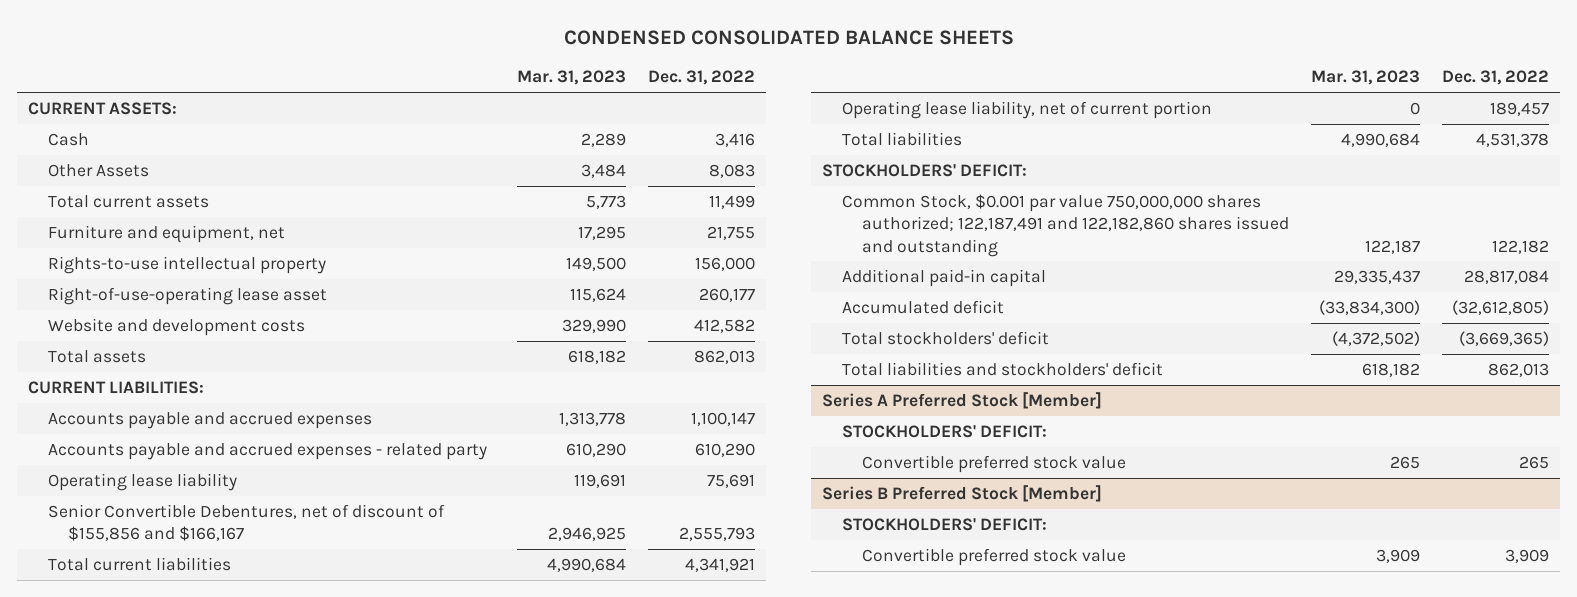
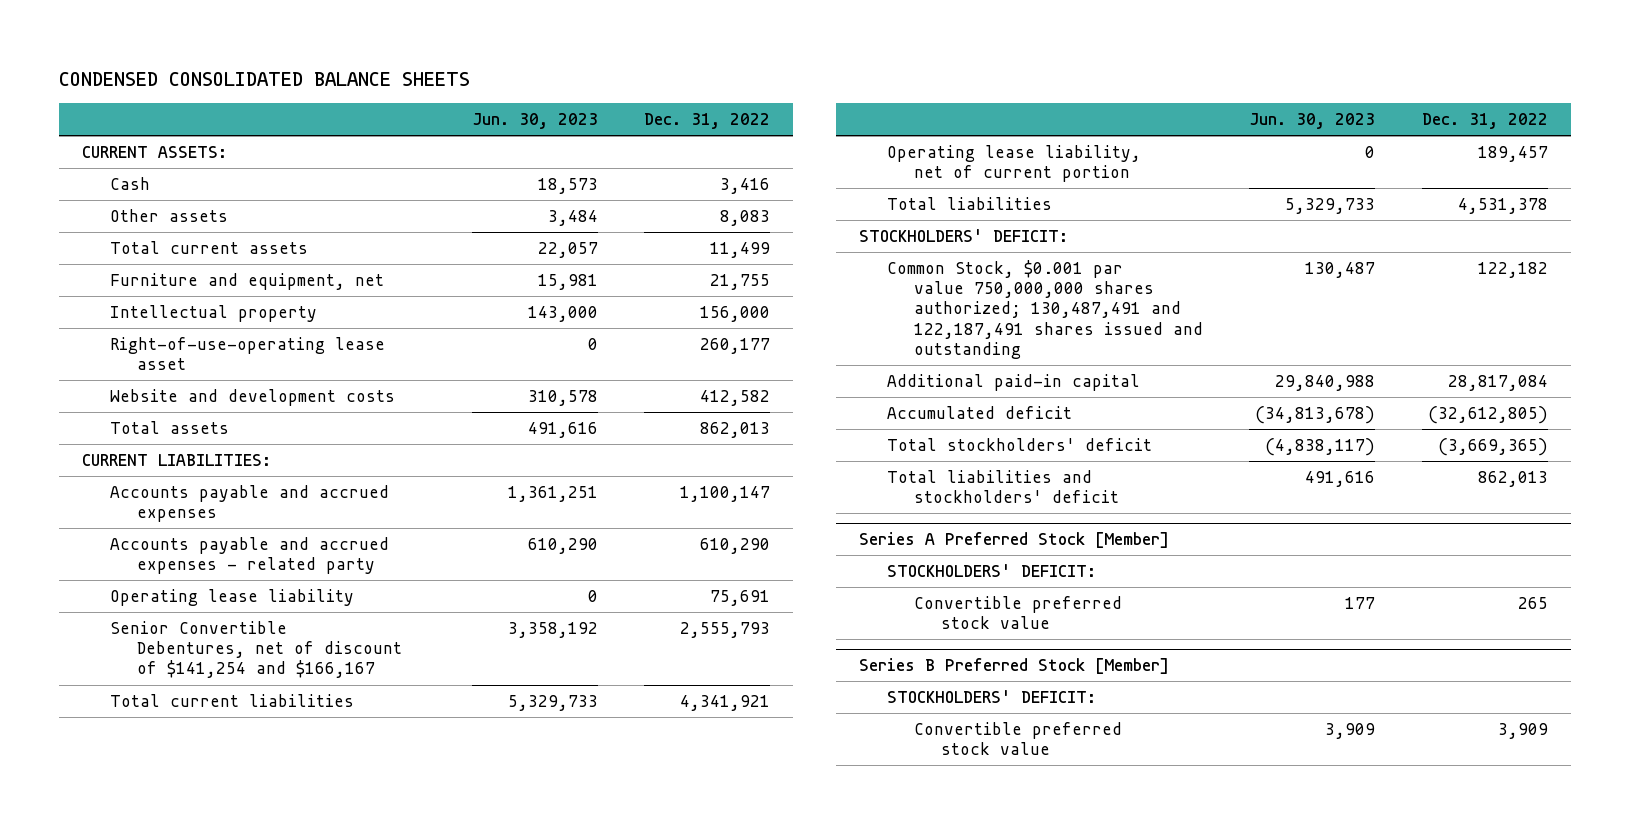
[516,70,626,86] Mar. 31, 2023 -> none
none -> [472,112,599,129] Jun. 30, 2023
[47,163,149,177] Other Assets -> [109,209,228,223] Other assets
[47,255,326,274] Rights-to-use intellectual property -> [109,305,317,323] Intellectual property
[47,503,445,542] Senior Convertible Debentures, net of discount of $155,856 and $166,167 -> [109,621,402,679] Senior Convertible Debentures, net of discount of $141,254 and $166,167
[841,193,1289,257] Common Stock, $0.001 par value 750,000,000 shares authorized; 122,187,491 and 122,182,860 shares issued and outstanding -> [886,260,1204,359] Common Stock, $0.001 par value 750,000,000 shares authorized; 130,487,491 and 122,187,491 shares issued and outstanding

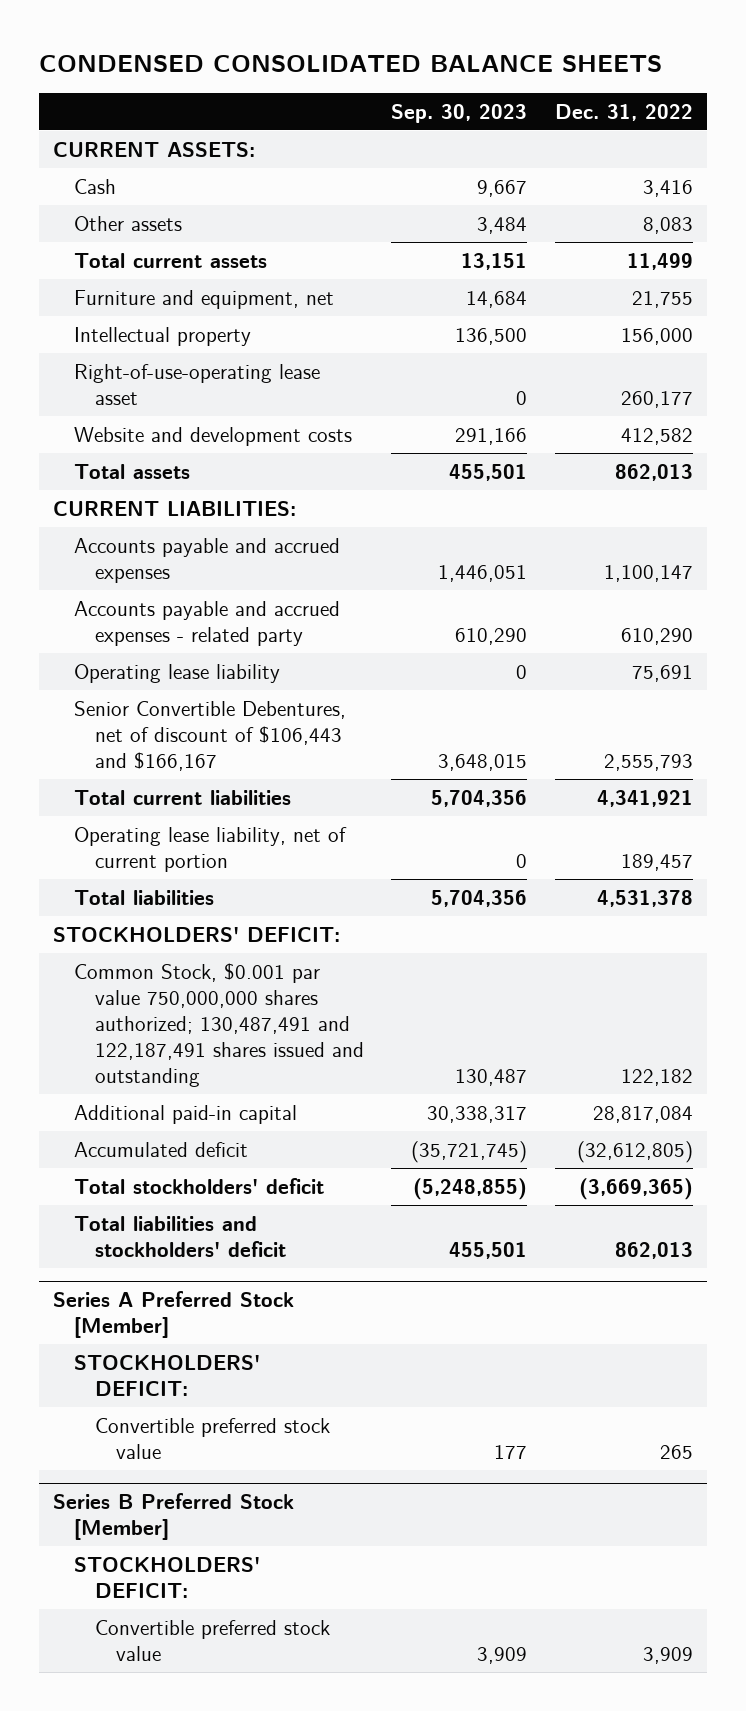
[472,112,599,129] Jun. 30, 2023 -> none
none -> [391,103,528,123] Sep. 30, 2023
[109,621,402,679] Senior Convertible Debentures, net of discount of $141,254 and $166,167 -> [73,700,346,772] Senior Convertible Debentures, net of discount of $106,443 and $166,167

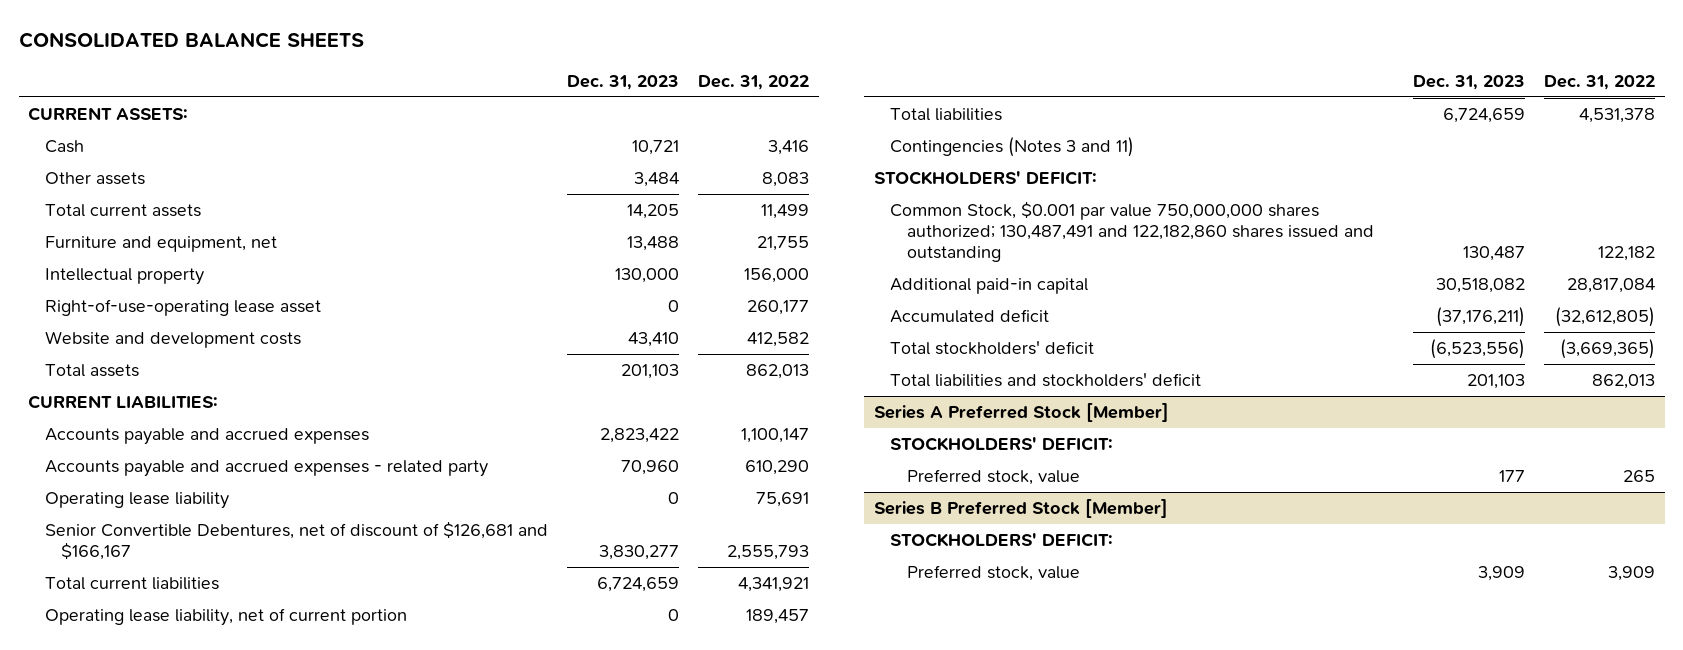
[38,54,662,72] CONDENSED CONSOLIDATED BALANCE SHEETS -> [18,31,364,48] CONSOLIDATED BALANCE SHEETS
[391,103,528,123] Sep. 30, 2023 -> none
none -> [567,74,680,90] Dec. 31, 2023
[73,700,346,772] Senior Convertible Debentures, net of discount of $106,443 and $166,167 -> [44,521,548,561] Senior Convertible Debentures, net of discount of $126,681 and $166,167
none -> [890,137,1135,158] Contingencies (Notes 3 and 11)
[73,962,364,1088] Common Stock, $0.001 par value 750,000,000 shares authorized; 130,487,491 and 122,187,491 shares issued and outstanding -> [890,201,1374,262] Common Stock, $0.001 par value 750,000,000 shares authorized; 130,487,491 and 122,182,860 shares issued and outstanding
[94,1417,330,1459] Convertible preferred stock value -> [906,469,1080,486] Preferred stock, value
[94,1619,330,1661] Convertible preferred stock value -> [906,565,1080,582] Preferred stock, value

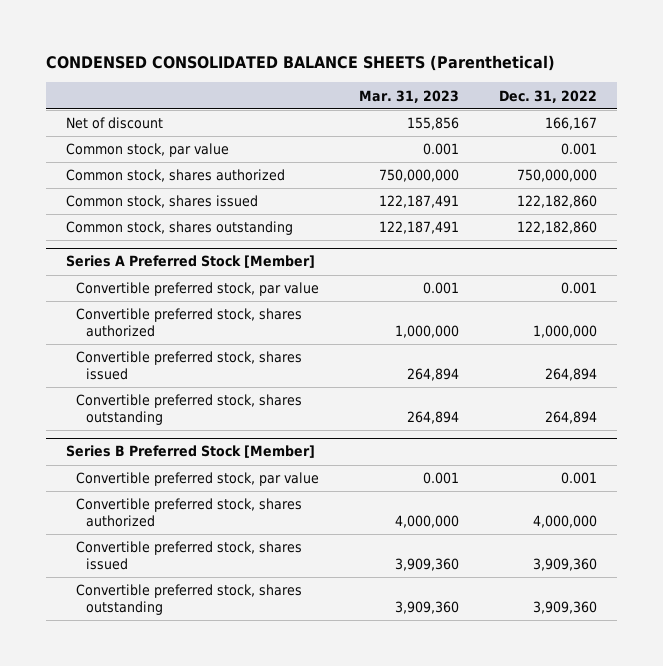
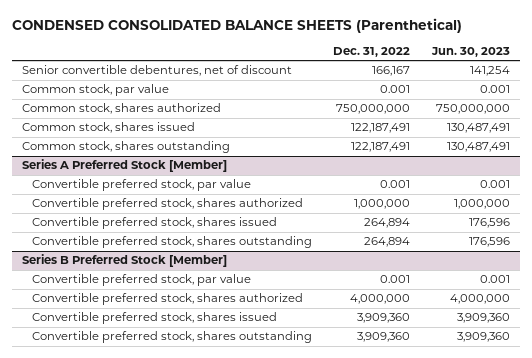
[358,89,459,103] Mar. 31, 2023 -> none
none -> [430,47,510,58] Jun. 30, 2023
[66,117,164,130] Net of discount -> [22,65,293,77] Senior convertible debentures, net of discount
[516,195,597,209] 122,182,860 -> [351,123,411,134] 122,187,491
[516,221,597,235] 122,182,860 -> [351,142,411,153] 122,187,491

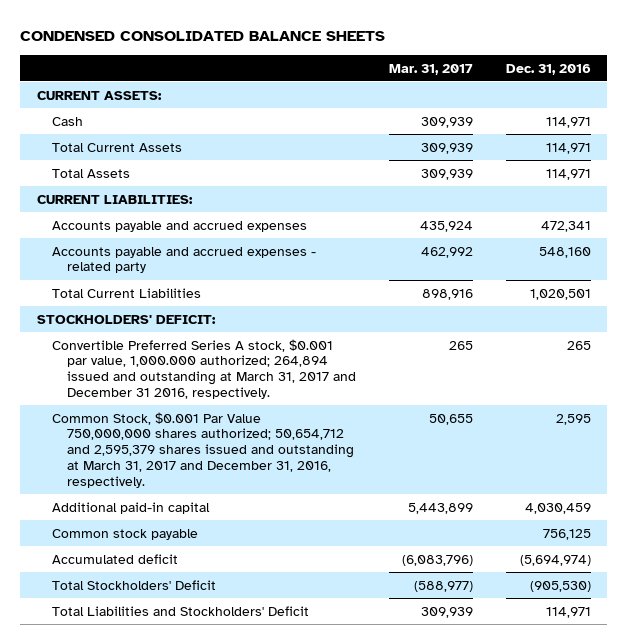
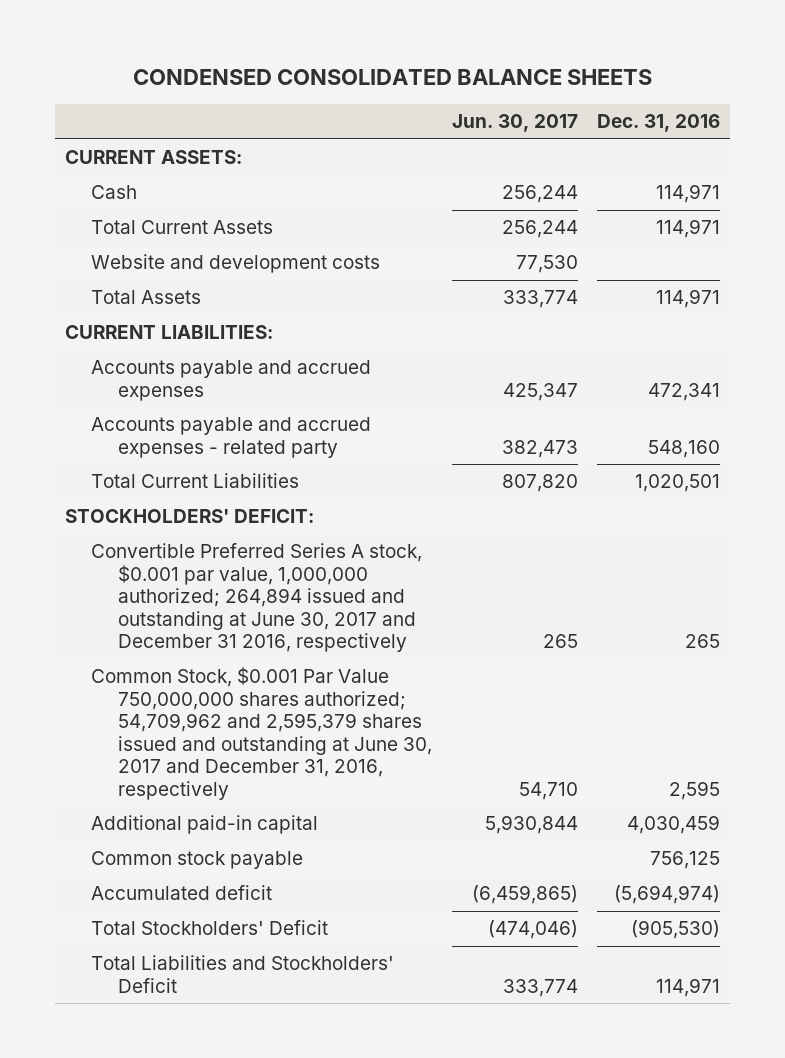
[388,63,473,75] Mar. 31, 2017 -> none
none -> [451,114,578,133] Jun. 30, 2017
none -> [91,254,381,274] Website and development costs
[51,338,356,399] Convertible Preferred Series A stock, $0.001 par value, 1,000.000 authorized; 264,894 issued and outstanding at March 31, 2017 and December 31 2016, respectively. -> [91,543,423,653] Convertible Preferred Series A stock, $0.001 par value, 1,000,000 authorized; 264,894 issued and outstanding at June 30, 2017 and December 31 2016, respectively
[51,411,354,488] Common Stock, $0.001 Par Value 750,000,000 shares authorized; 50,654,712 and 2,595,379 shares issued and outstanding at March 31, 2017 and December 31, 2016, respectively. -> [91,667,432,800] Common Stock, $0.001 Par Value 750,000,000 shares authorized; 54,709,962 and 2,595,379 shares issued and outstanding at June 30, 2017 and December 31, 2016, respectively

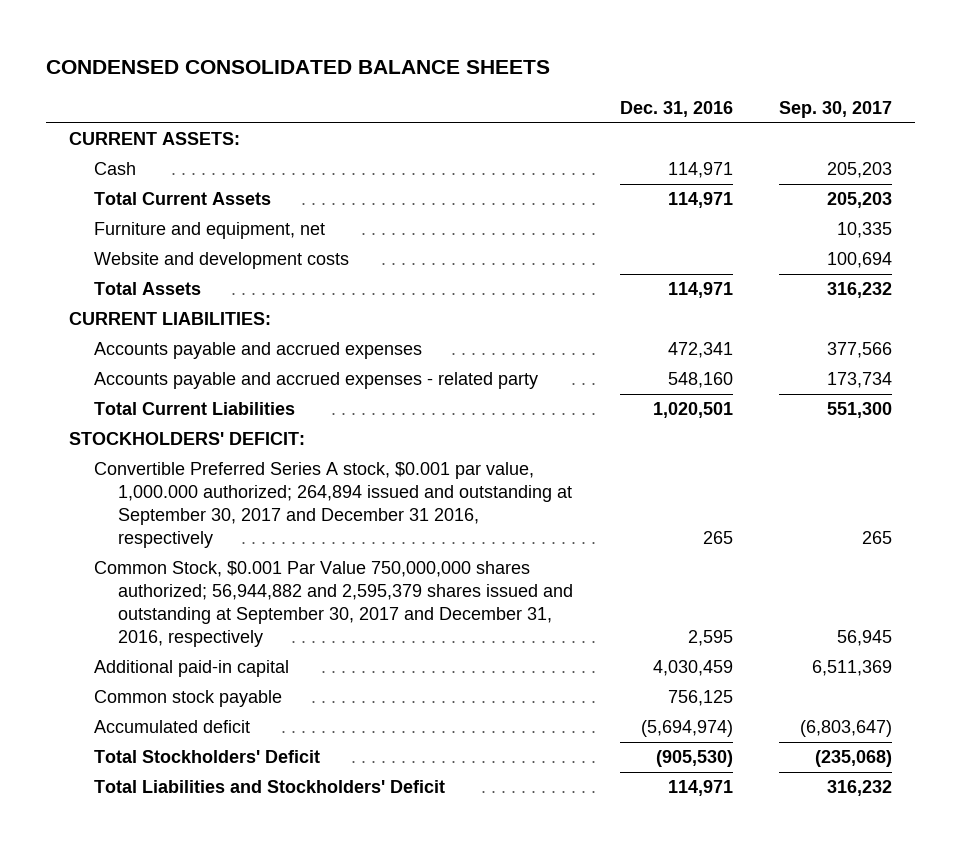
[451,114,578,133] Jun. 30, 2017 -> none
none -> [779,100,893,118] Sep. 30, 2017
none -> [93,222,325,240] Furniture and equipment, net
[91,543,423,653] Convertible Preferred Series A stock, $0.001 par value, 1,000,000 authorized; 264,894 issued and outstanding at June 30, 2017 and December 31 2016, respectively -> [93,462,573,549] Convertible Preferred Series A stock, $0.001 par value, 1,000.000 authorized; 264,894 issued and outstanding at September 30, 2017 and December 31 2016, respectively
[91,667,432,800] Common Stock, $0.001 Par Value 750,000,000 shares authorized; 54,709,962 and 2,595,379 shares issued and outstanding at June 30, 2017 and December 31, 2016, respectively -> [93,561,574,648] Common Stock, $0.001 Par Value 750,000,000 shares authorized; 56,944,882 and 2,595,379 shares issued and outstanding at September 30, 2017 and December 31, 2016, respectively

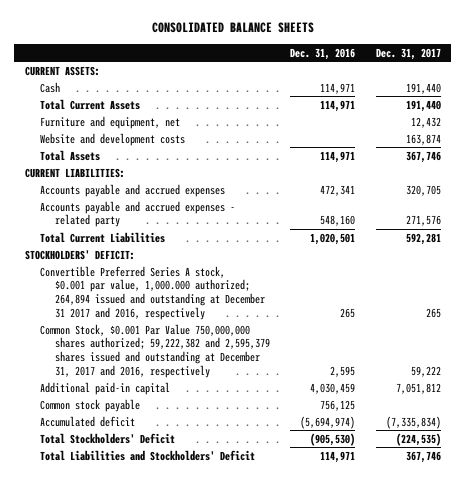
[46,60,551,75] CONDENSED CONSOLIDATED BALANCE SHEETS -> [151,22,314,34] CONSOLIDATED BALANCE SHEETS
[779,100,893,118] Sep. 30, 2017 -> none
none -> [375,47,441,60] Dec. 31, 2017
[93,462,573,549] Convertible Preferred Series A stock, $0.001 par value, 1,000.000 authorized; 264,894 issued and outstanding at September 30, 2017 and December 31 2016, respectively -> [39,265,265,320] Convertible Preferred Series A stock, $0.001 par value, 1,000.000 authorized; 264,894 issued and outstanding at December 31 2017 and 2016, respectively
[93,561,574,648] Common Stock, $0.001 Par Value 750,000,000 shares authorized; 56,944,882 and 2,595,379 shares issued and outstanding at September 30, 2017 and December 31, 2016, respectively -> [39,323,270,378] Common Stock, $0.001 Par Value 750,000,000 shares authorized; 59,222,382 and 2,595,379 shares issued and outstanding at December 31, 2017 and 2016, respectively

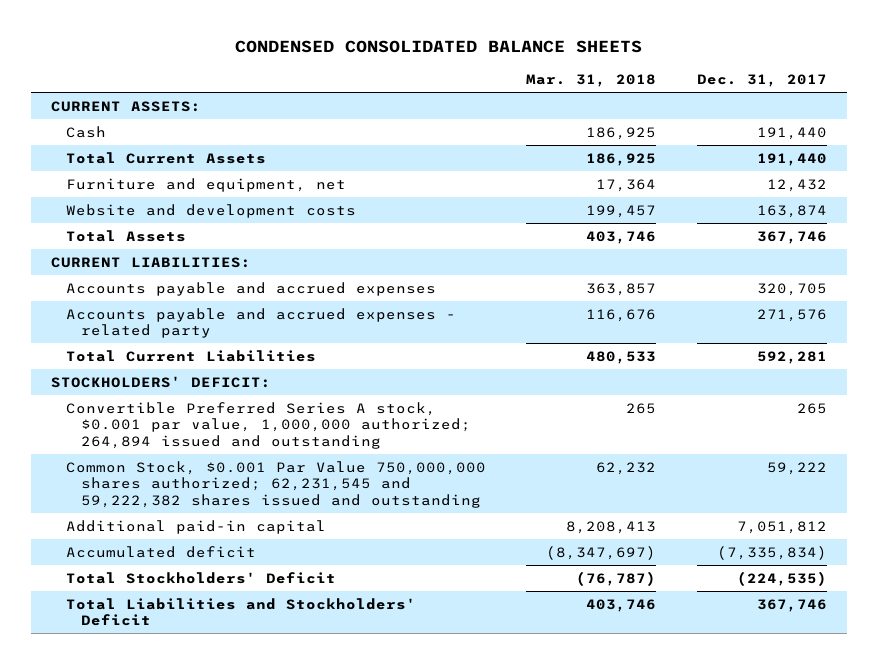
[151,22,314,34] CONSOLIDATED BALANCE SHEETS -> [235,40,643,54] CONDENSED CONSOLIDATED BALANCE SHEETS
[290,47,356,60] Dec. 31, 2016 -> none
none -> [526,74,657,88] Mar. 31, 2018
[39,265,265,320] Convertible Preferred Series A stock, $0.001 par value, 1,000.000 authorized; 264,894 issued and outstanding at December 31 2017 and 2016, respectively -> [66,401,471,449] Convertible Preferred Series A stock, $0.001 par value, 1,000,000 authorized; 264,894 issued and outstanding
[39,323,270,378] Common Stock, $0.001 Par Value 750,000,000 shares authorized; 59,222,382 and 2,595,379 shares issued and outstanding at December 31, 2017 and 2016, respectively -> [66,460,487,508] Common Stock, $0.001 Par Value 750,000,000 shares authorized; 62,231,545 and 59,222,382 shares issued and outstanding
[39,398,140,412] Common stock payable -> none

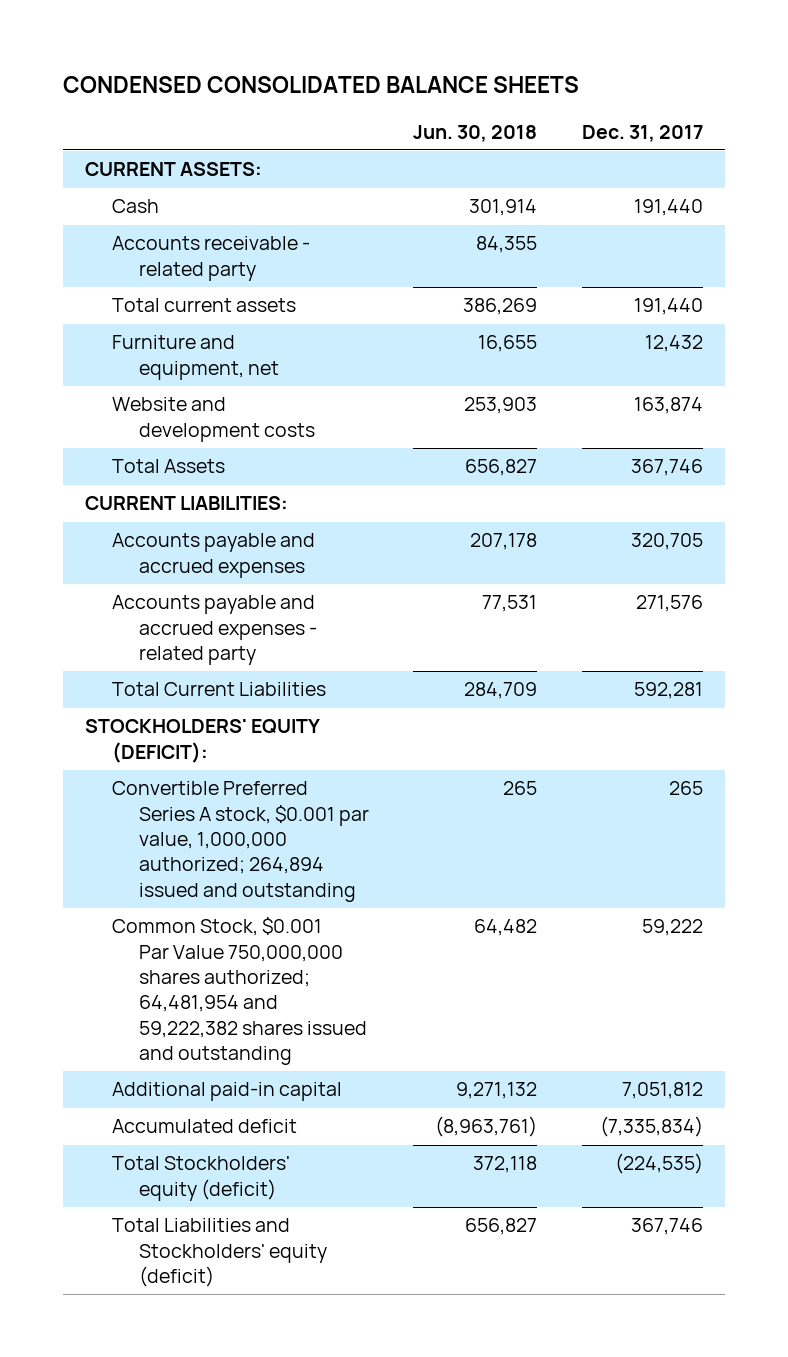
[526,74,657,88] Mar. 31, 2018 -> none
none -> [413,124,538,142] Jun. 30, 2018
none -> [112,236,311,281] Accounts receivable - related party
[66,151,267,164] Total Current Assets -> [112,298,297,313] Total current assets
[51,375,272,388] STOCKHOLDERS' DEFICIT: -> [85,719,321,763] STOCKHOLDERS' EQUITY (DEFICIT):
[66,460,487,508] Common Stock, $0.001 Par Value 750,000,000 shares authorized; 62,231,545 and 59,222,382 shares issued and outstanding -> [112,917,367,1066] Common Stock, $0.001 Par Value 750,000,000 shares authorized; 64,481,954 and 59,222,382 shares issued and outstanding
[66,571,337,584] Total Stockholders' Deficit -> [112,1156,291,1201] Total Stockholders' equity (deficit)
[66,597,417,627] Total Liabilities and Stockholders' Deficit -> [112,1218,327,1288] Total Liabilities and Stockholders' equity (deficit)

